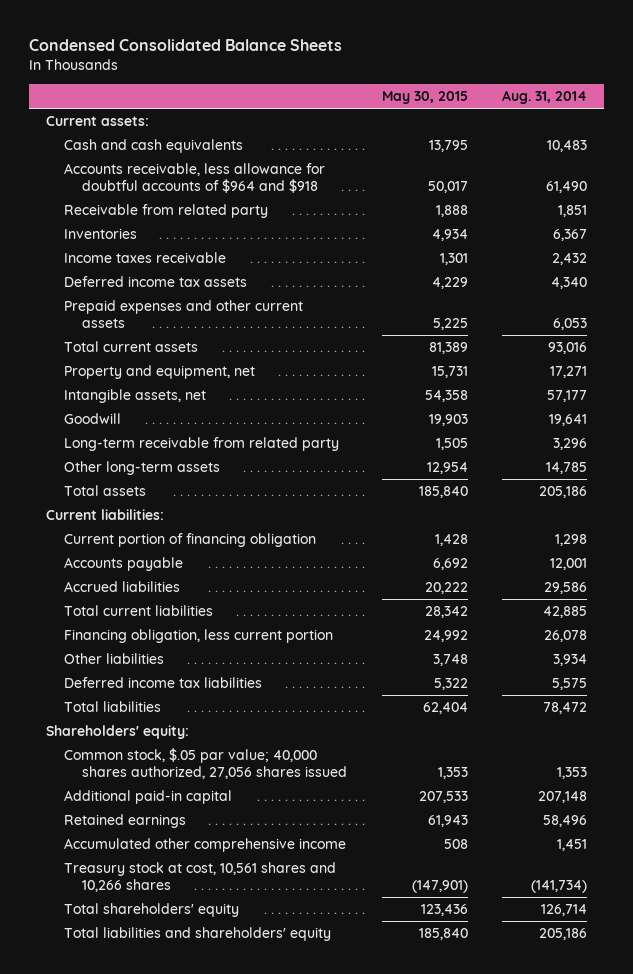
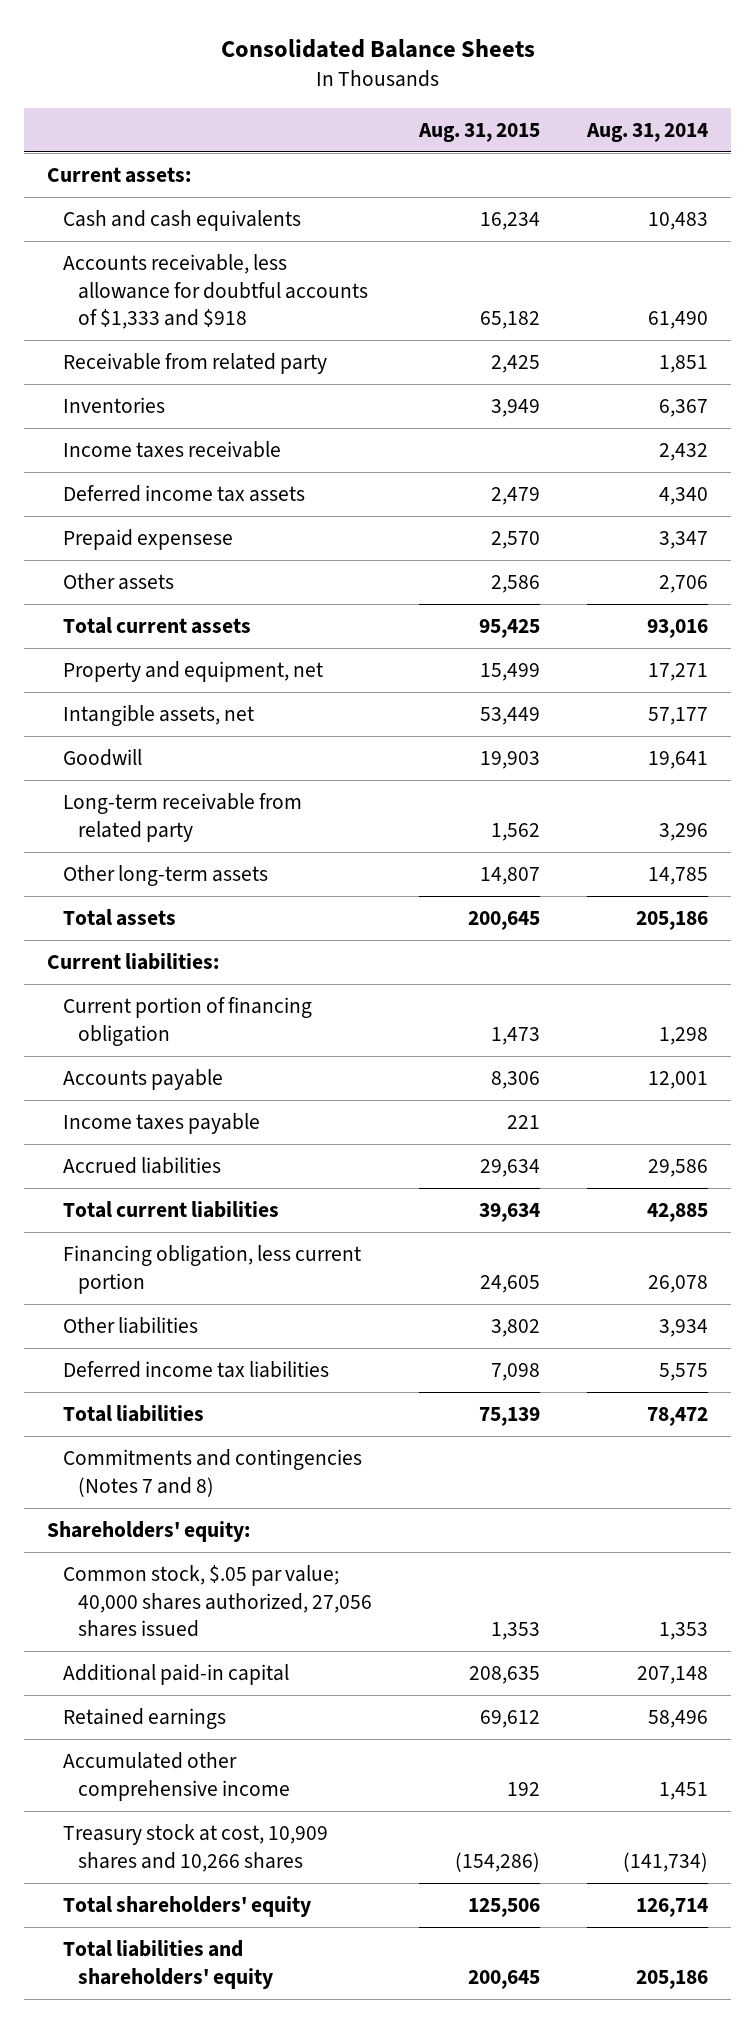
[29,39,343,52] Condensed Consolidated Balance Sheets -> [220,39,535,59] Consolidated Balance Sheets
[381,91,468,105] May 30, 2015 -> none
none -> [417,122,540,142] Aug. 31, 2015
[64,163,326,194] Accounts receivable, less allowance for doubtful accounts of $964 and $918 -> [62,254,369,330] Accounts receivable, less allowance for doubtful accounts of $1,333 and $918
[64,300,304,329] Prepaid expenses and other current assets -> none
none -> [62,529,233,551] Prepaid expensese
none -> [62,573,174,591] Other assets
none -> [62,1113,260,1135] Income taxes payable
none -> [62,1449,362,1497] Commitments and contingencies (Notes 7 and 8)
[64,862,337,893] Treasury stock at cost, 10,561 shares and 10,266 shares -> [62,1824,328,1872] Treasury stock at cost, 10,909 shares and 10,266 shares

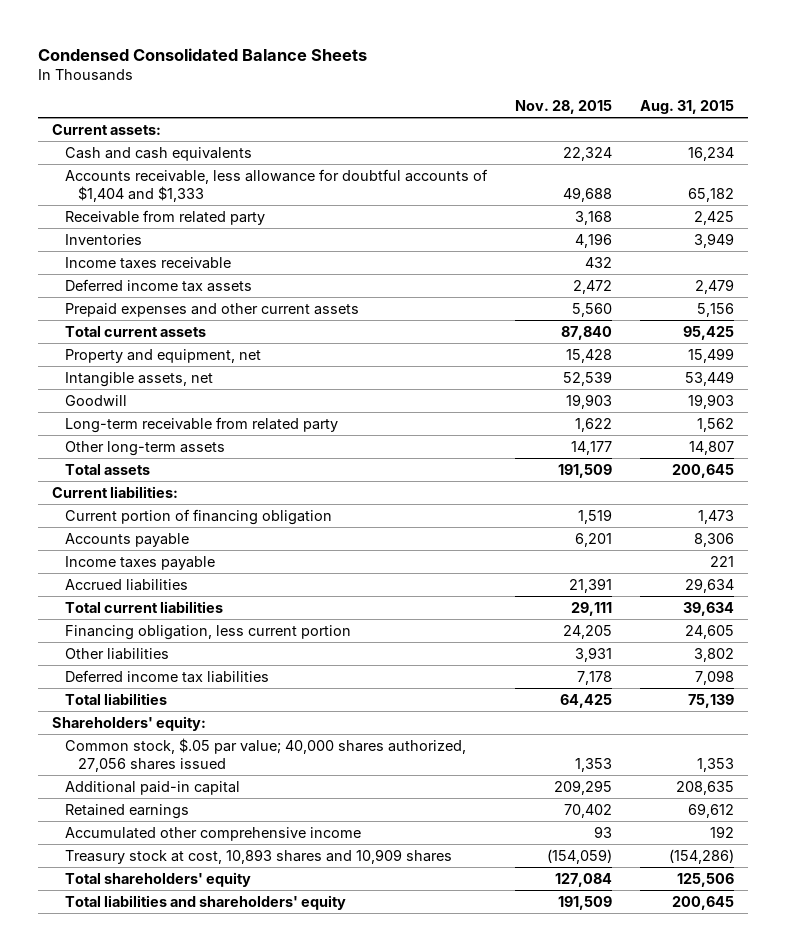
[220,39,535,59] Consolidated Balance Sheets -> [38,47,368,61] Condensed Consolidated Balance Sheets
[585,122,708,142] Aug. 31, 2014 -> none
none -> [515,100,613,115] Nov. 28, 2015
[62,254,369,330] Accounts receivable, less allowance for doubtful accounts of $1,333 and $918 -> [65,168,489,202] Accounts receivable, less allowance for doubtful accounts of $1,404 and $1,333
[62,529,233,551] Prepaid expensese -> none
[62,573,174,591] Other assets -> none
none -> [65,302,360,317] Prepaid expenses and other current assets
[62,1449,362,1497] Commitments and contingencies (Notes 7 and 8) -> none
[62,1824,328,1872] Treasury stock at cost, 10,909 shares and 10,266 shares -> [65,848,453,864] Treasury stock at cost, 10,893 shares and 10,909 shares

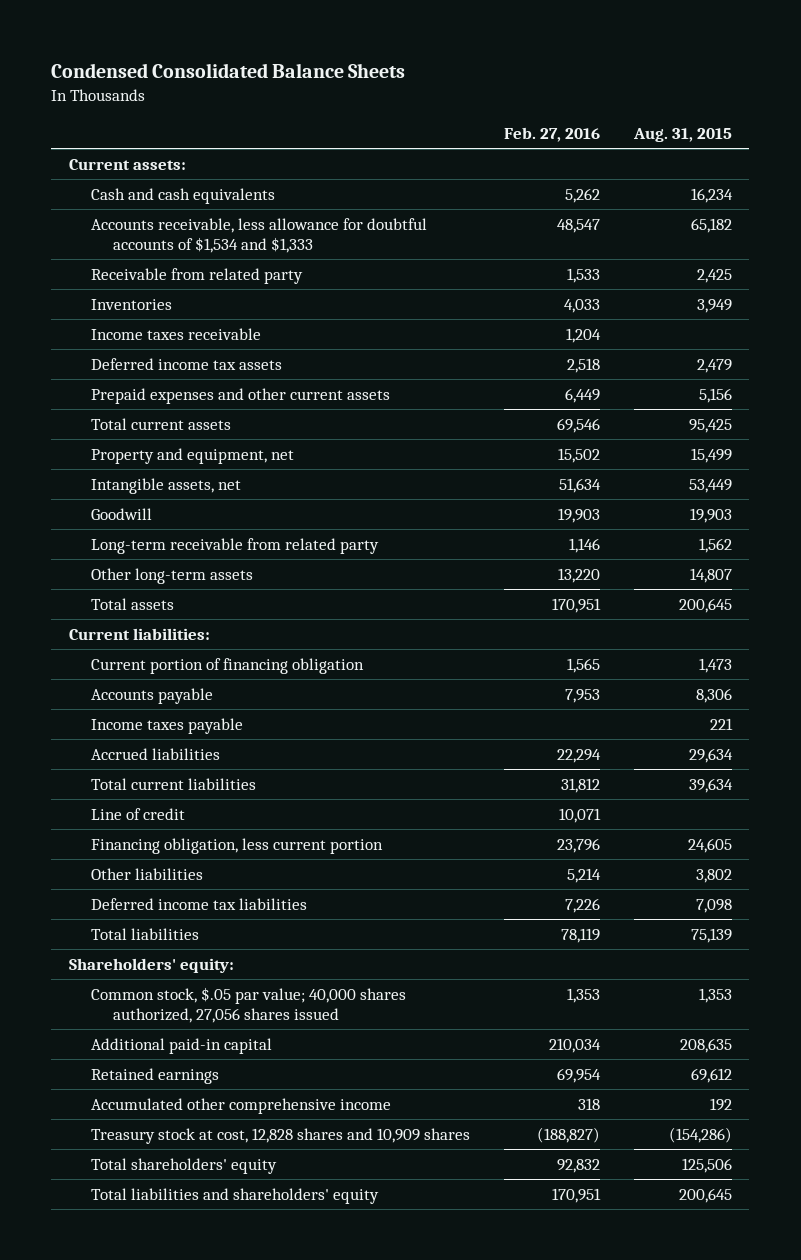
[515,100,613,115] Nov. 28, 2015 -> none
none -> [503,127,600,143] Feb. 27, 2016
[65,168,489,202] Accounts receivable, less allowance for doubtful accounts of $1,404 and $1,333 -> [90,217,427,254] Accounts receivable, less allowance for doubtful accounts of $1,534 and $1,333
none -> [90,807,185,820] Line of credit
[65,848,453,864] Treasury stock at cost, 10,893 shares and 10,909 shares -> [90,1127,470,1144] Treasury stock at cost, 12,828 shares and 10,909 shares

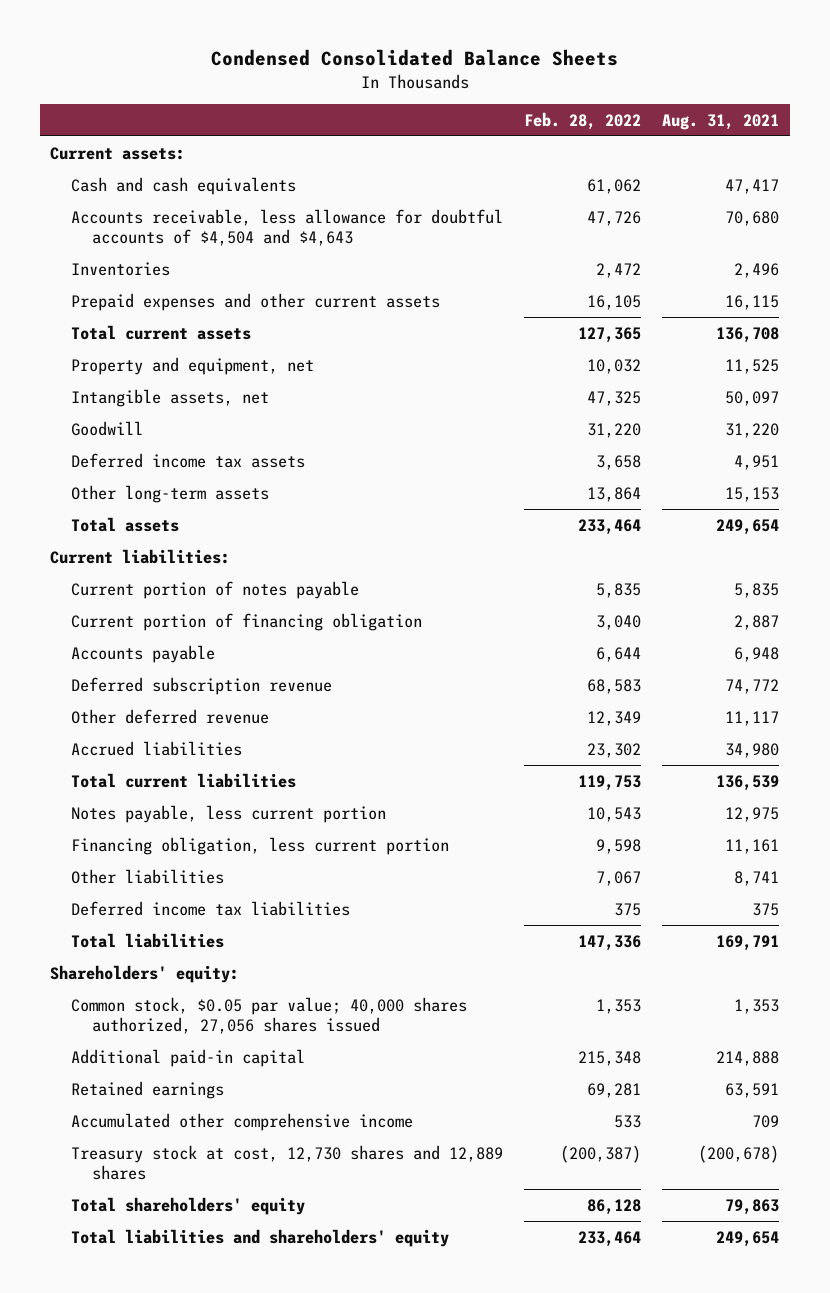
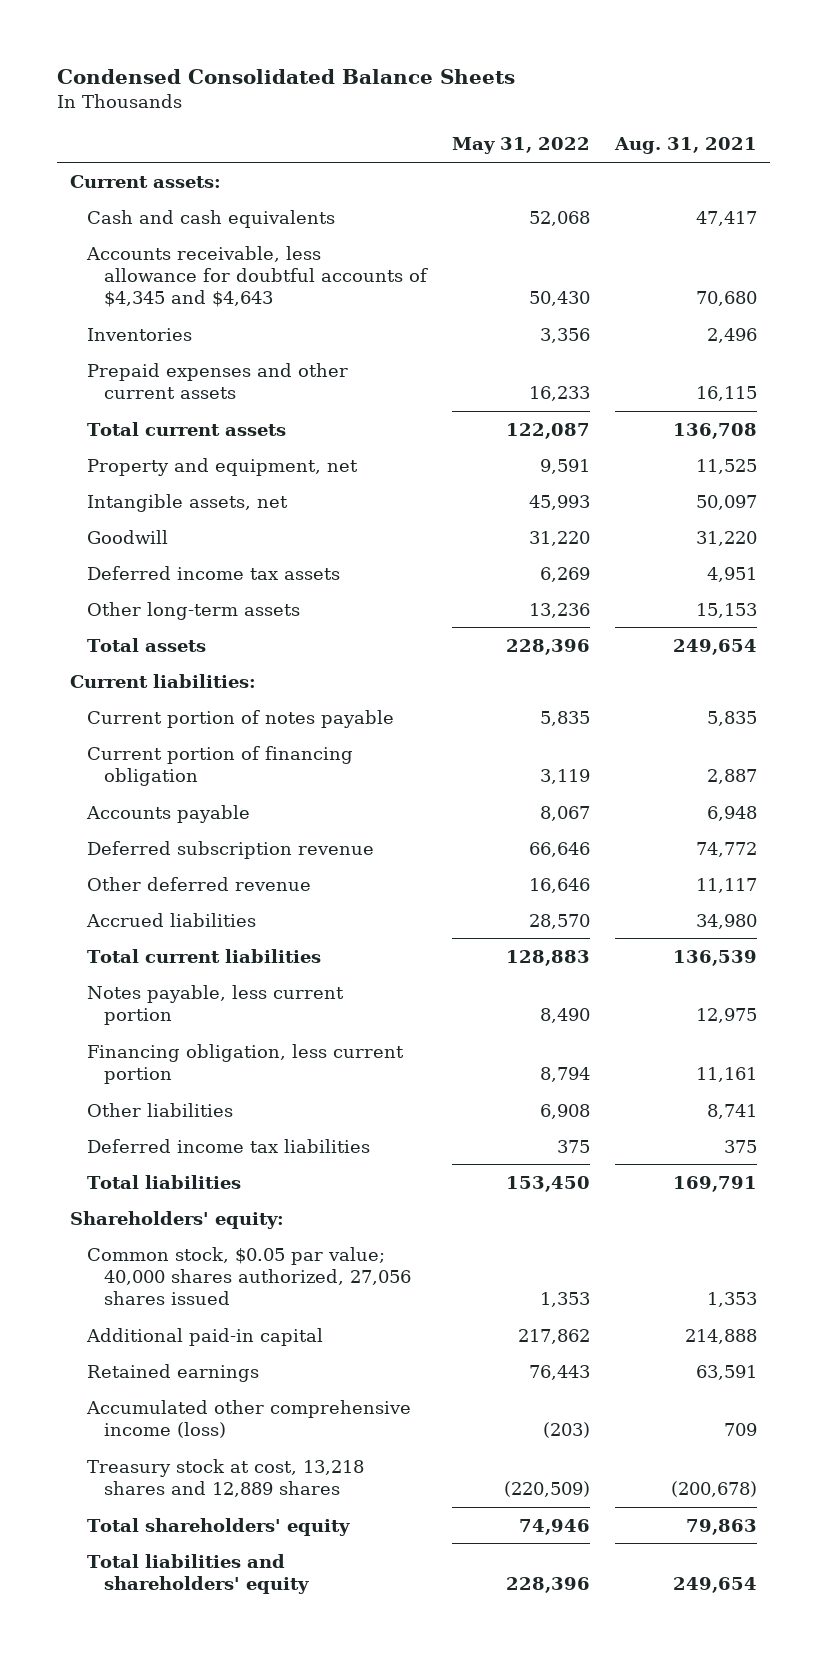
[524,111,642,130] Feb. 28, 2022 -> none
none -> [452,137,591,155] May 31, 2022
[71,208,504,246] Accounts receivable, less allowance for doubtful accounts of $4,504 and $4,643 -> [85,245,428,308] Accounts receivable, less allowance for doubtful accounts of $4,345 and $4,643
[71,1112,414,1131] Accumulated other comprehensive income -> [85,1399,411,1439] Accumulated other comprehensive income (loss)
[71,1144,504,1180] Treasury stock at cost, 12,730 shares and 12,889 shares -> [86,1458,364,1498] Treasury stock at cost, 13,218 shares and 12,889 shares

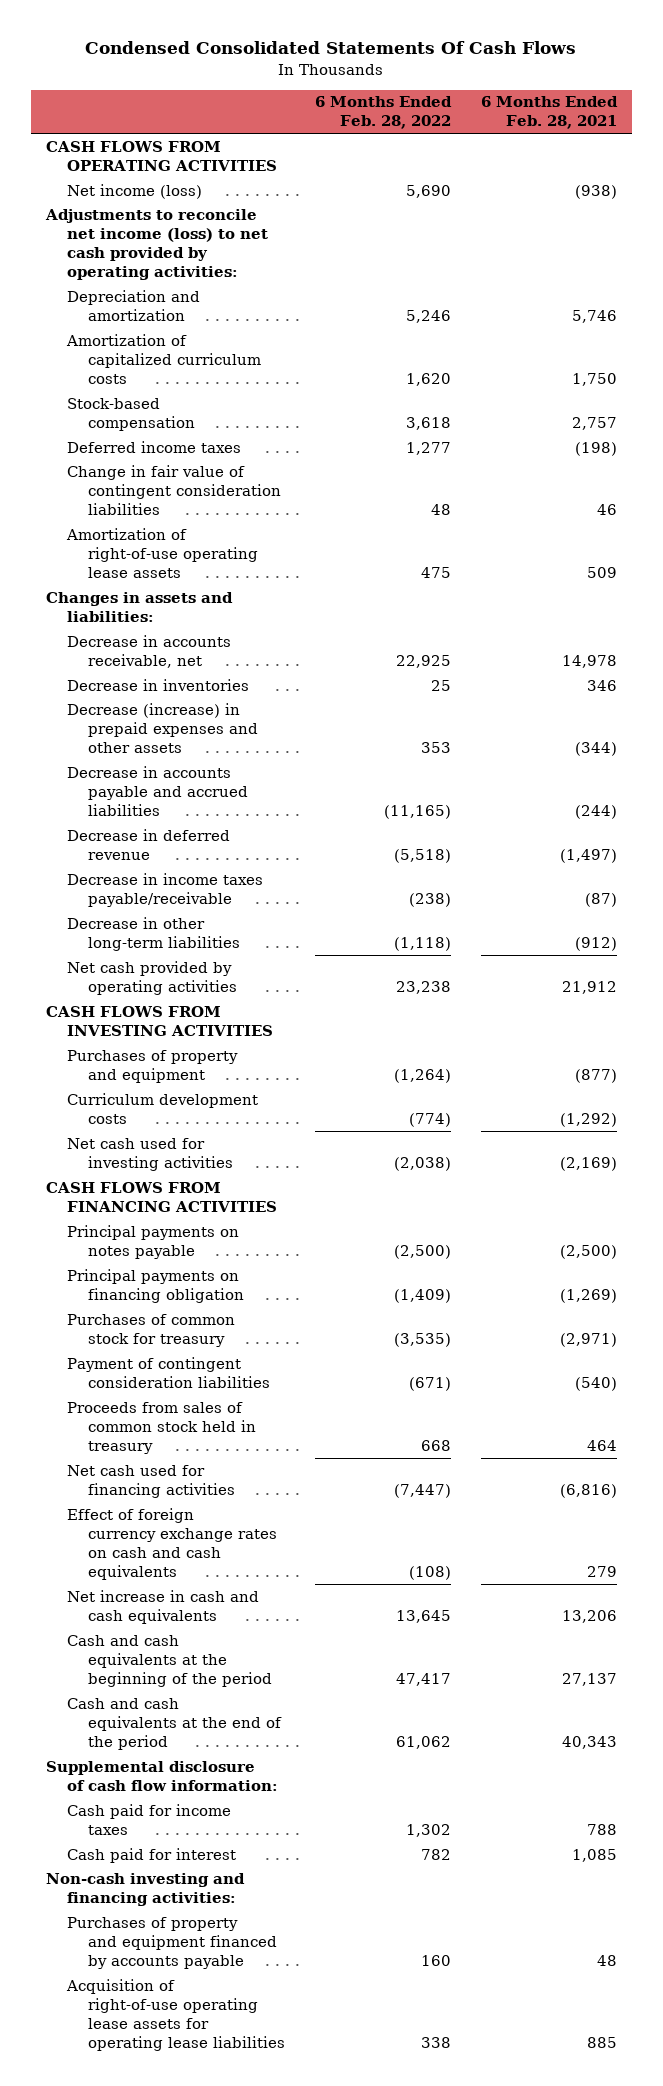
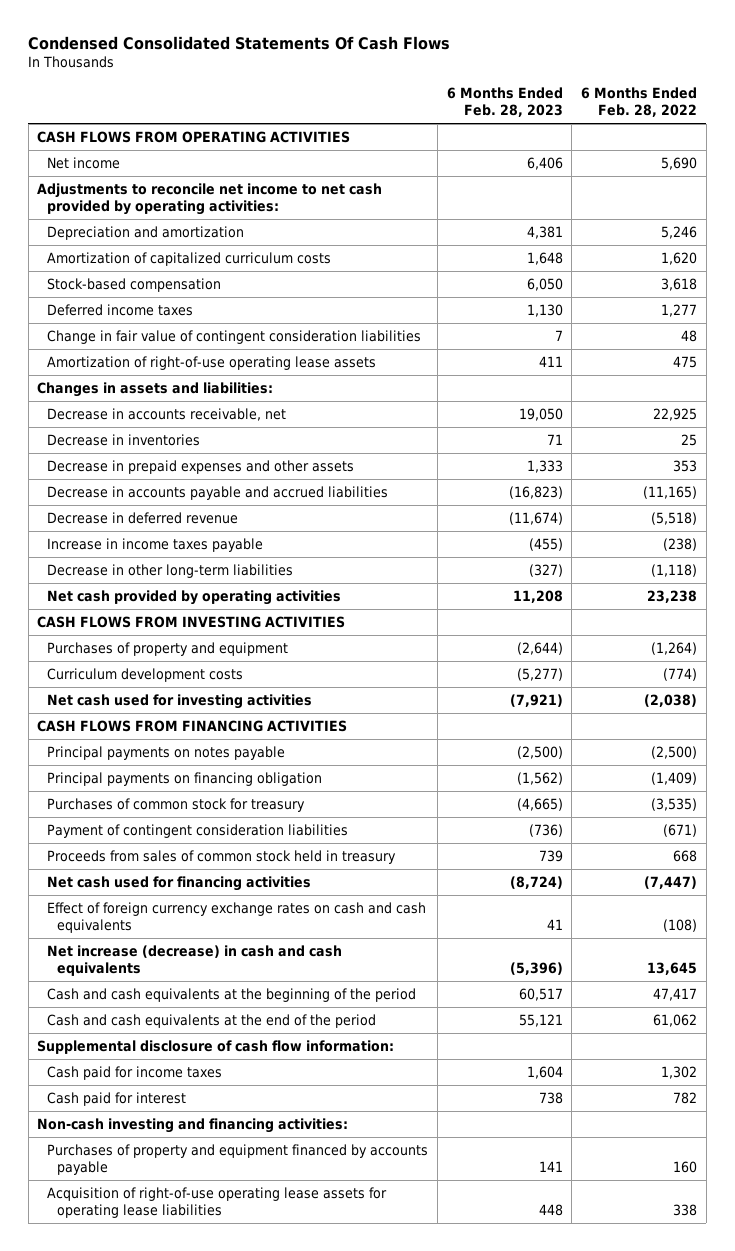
[480,96,618,130] 6 Months Ended Feb. 28, 2021 -> none
none -> [446,87,563,117] 6 Months Ended Feb. 28, 2023
[66,183,202,199] Net income (loss) -> [47,156,121,169] Net income
[45,208,268,280] Adjustments to reconcile net income (loss) to net cash provided by operating activities: -> [37,182,383,215] Adjustments to reconcile net income to net cash provided by operating activities:
[66,702,258,753] Decrease (increase) in prepaid expenses and other assets -> [47,459,355,474] Decrease in prepaid expenses and other assets
[66,872,263,907] Decrease in income taxes payable/receivable -> [47,537,264,552] Increase in income taxes payable
[66,1589,259,1624] Net increase in cash and cash equivalents -> [47,944,343,976] Net increase (decrease) in cash and cash equivalents

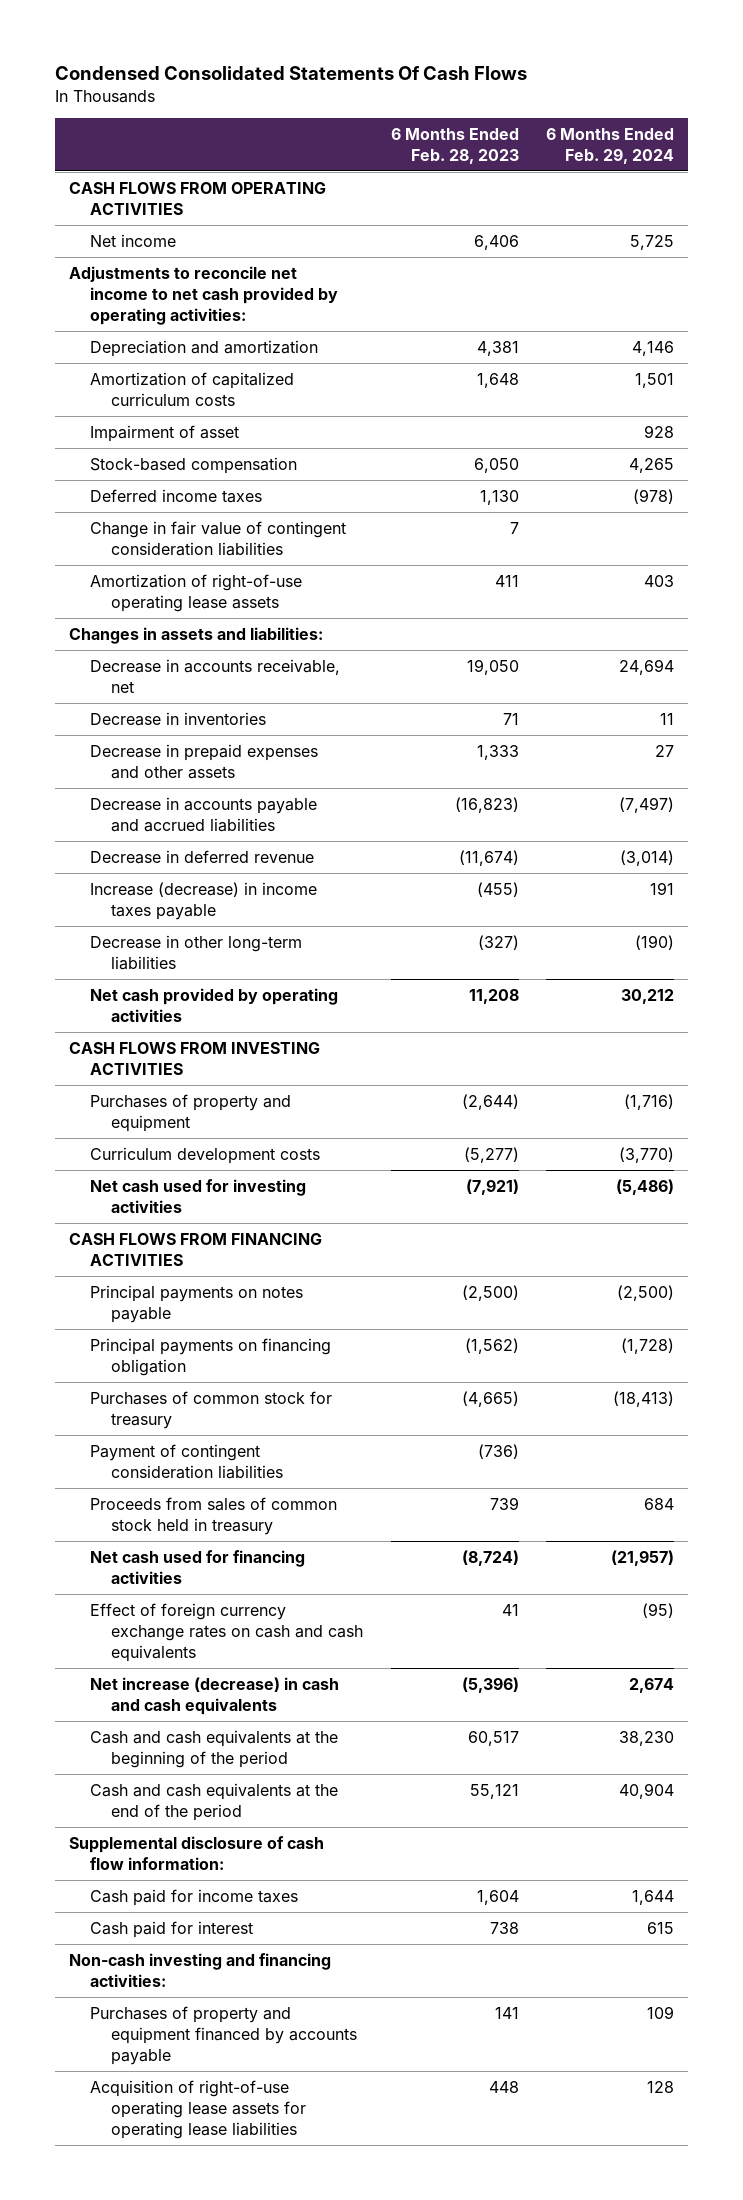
[581,87,698,117] 6 Months Ended Feb. 28, 2022 -> none
none -> [546,127,675,164] 6 Months Ended Feb. 29, 2024
none -> [89,425,239,443] Impairment of asset
[47,537,264,552] Increase in income taxes payable -> [89,882,317,920] Increase (decrease) in income taxes payable

